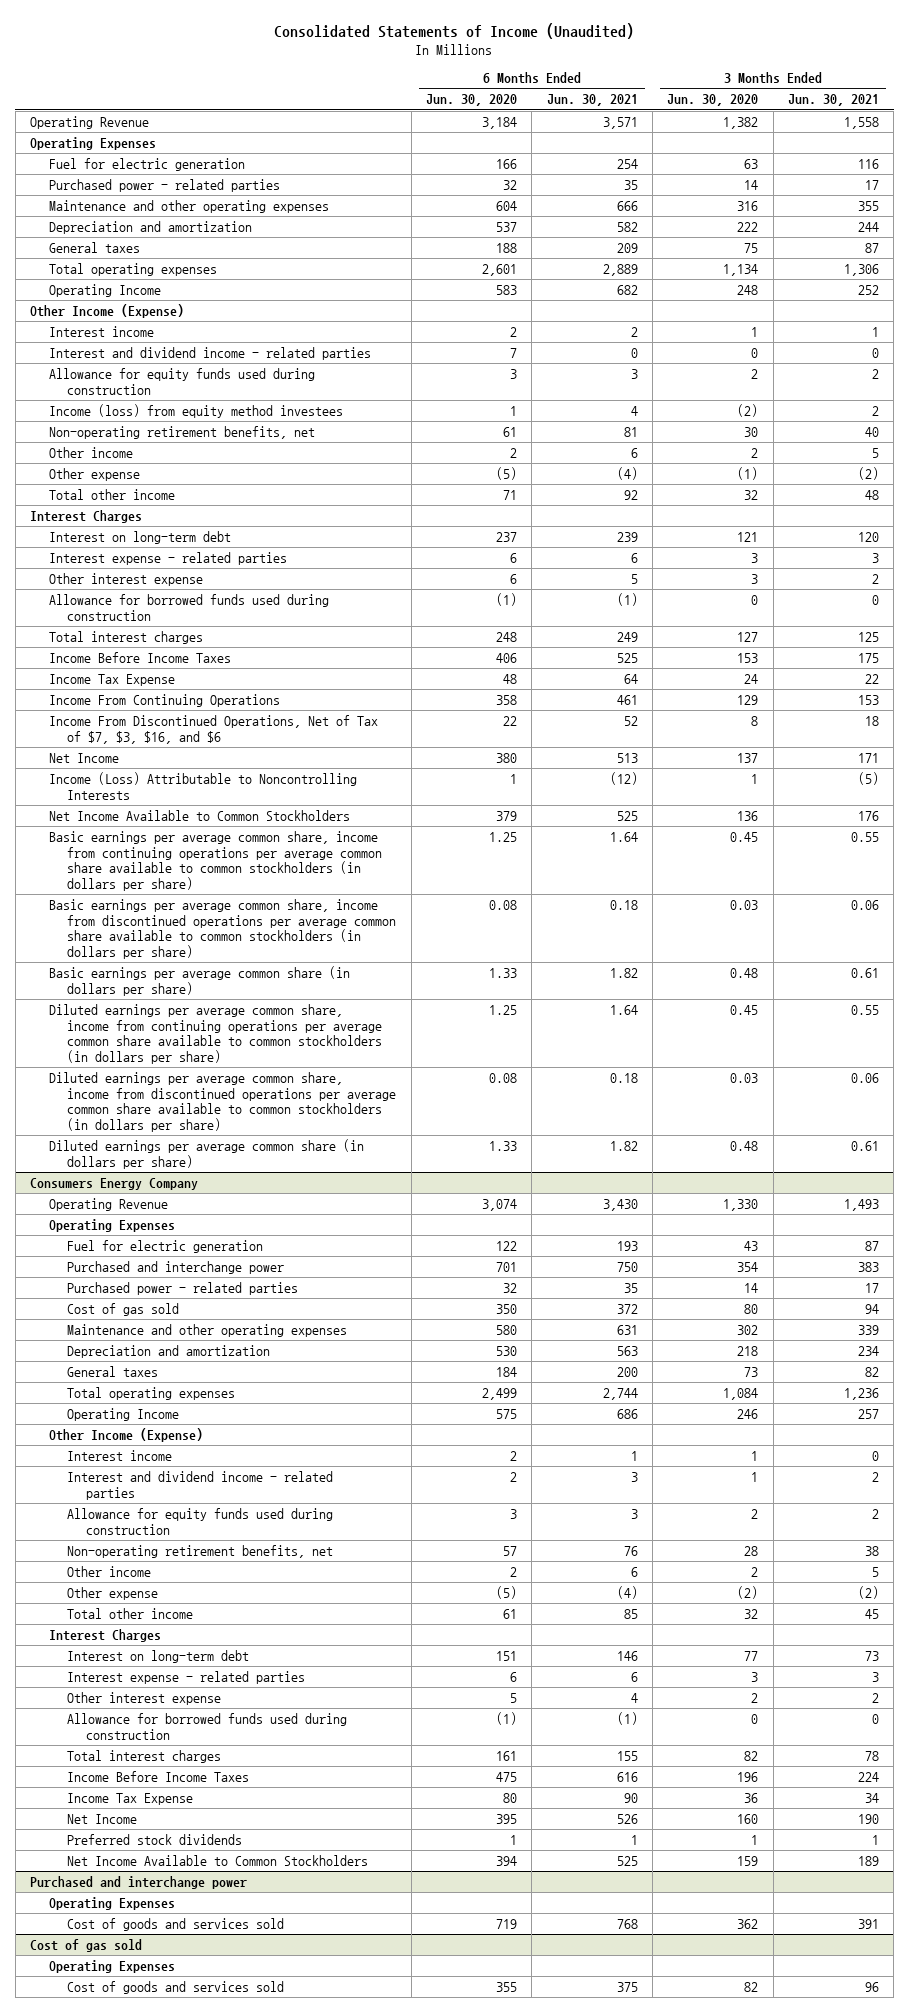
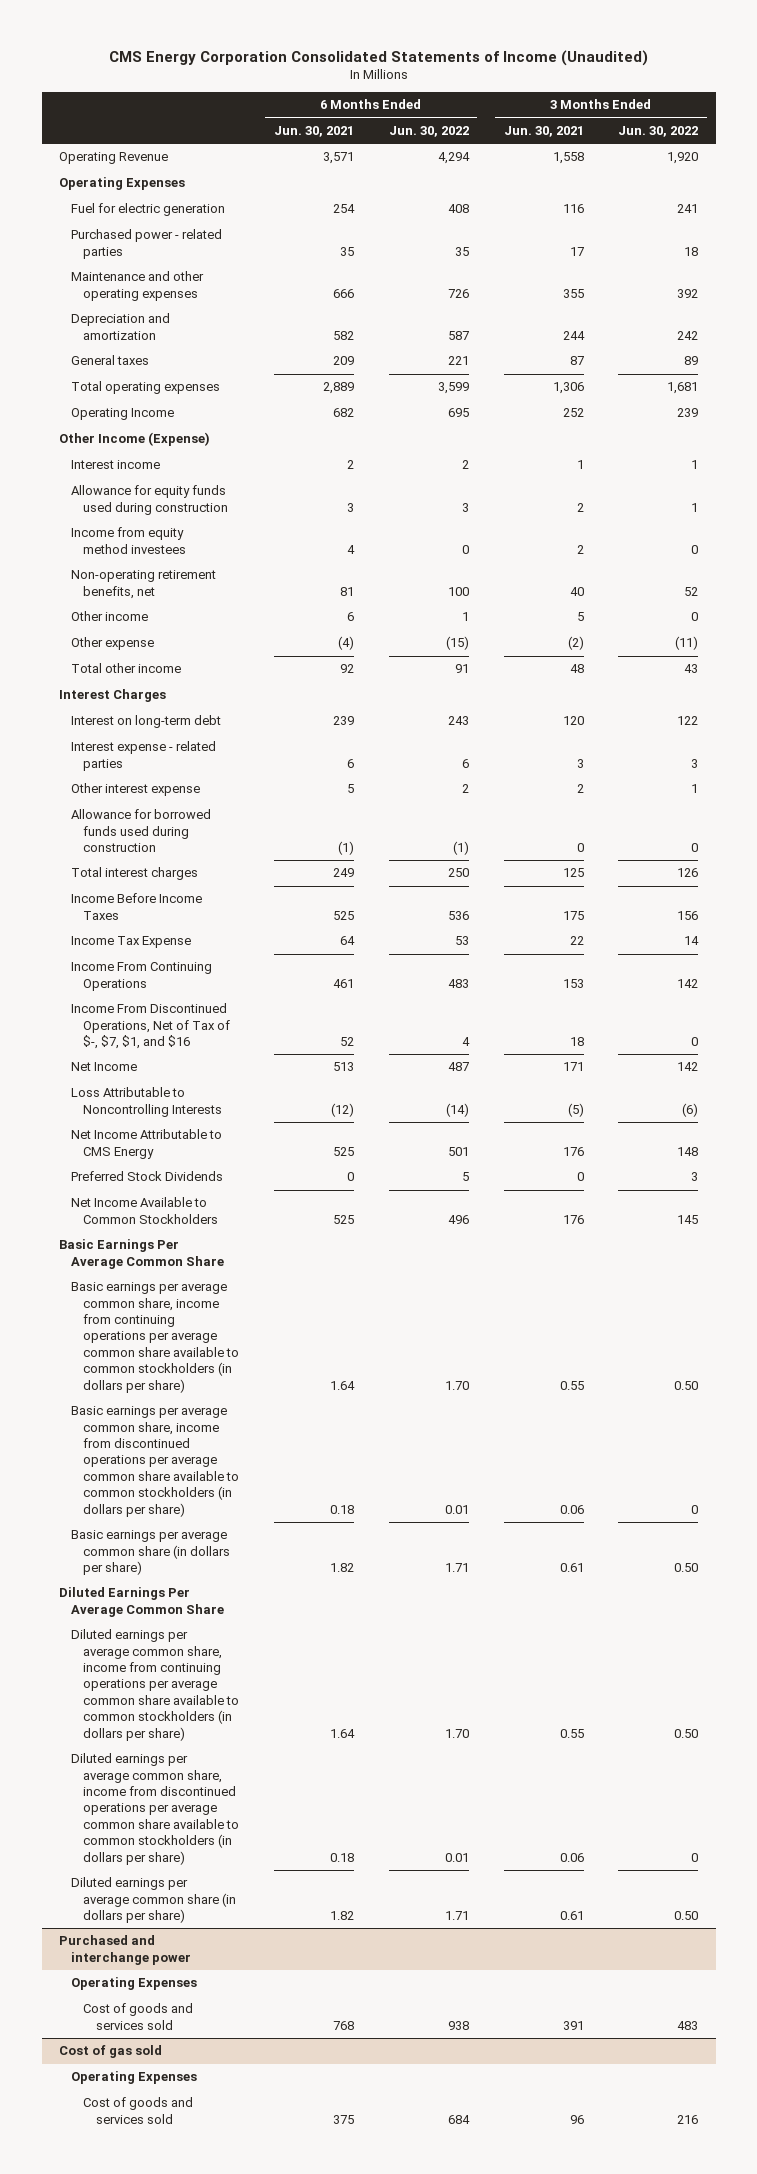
[274,23,635,40] Consolidated Statements of Income (Unaudited) -> [108,49,648,66] CMS Energy Corporation Consolidated Statements of Income (Unaudited)
[426,94,518,107] Jun. 30, 2020 -> none
[667,94,759,107] Jun. 30, 2020 -> none
none -> [388,125,469,137] Jun. 30, 2022
none -> [618,125,699,137] Jun. 30, 2022
[48,346,371,360] Interest and dividend income - related parties -> none
[48,403,343,418] Income (loss) from equity method investees -> [71,527,187,554] Income from equity method investees
[48,714,378,744] Income From Discontinued Operations, Net of Tax of $7, $3, $16, and $6 -> [71,1003,231,1050] Income From Discontinued Operations, Net of Tax of $-, $7, $1, and $16
[48,771,357,800] Income (Loss) Attributable to Noncontrolling Interests -> [71,1087,223,1117] Loss Attributable to Noncontrolling Interests
none -> [71,1129,223,1159] Net Income Attributable to CMS Energy
none -> [71,1171,224,1182] Preferred Stock Dividends
none -> [59,1239,225,1269] Basic Earnings Per Average Common Share
none -> [59,1587,225,1617] Diluted Earnings Per Average Common Share
[30,1177,199,1190] Consumers Energy Company -> none
[48,1197,168,1211] Operating Revenue -> none
[48,1218,175,1232] Operating Expenses -> none
[67,1239,264,1253] Fuel for electric generation -> none
[67,1260,285,1274] Purchased and interchange power -> none
[67,1281,299,1295] Purchased power - related parties -> none
[67,1302,180,1316] Cost of gas sold -> none
[67,1323,348,1337] Maintenance and other operating expenses -> none
[67,1344,271,1358] Depreciation and amortization -> none
[67,1365,159,1377] General taxes -> none
[67,1386,236,1400] Total operating expenses -> none
[67,1407,180,1421] Operating Income -> none
[48,1427,203,1442] Other Income (Expense) -> none
[67,1449,173,1461] Interest income -> none
[67,1470,334,1500] Interest and dividend income - related parties -> none
[67,1507,334,1535] Allowance for equity funds used during construction -> none
[67,1544,334,1558] Non-operating retirement benefits, net -> none
[67,1565,152,1577] Other income -> none
[67,1586,159,1600] Other expense -> none
[67,1607,194,1619] Total other income -> none
[48,1628,161,1642] Interest Charges -> none
[67,1649,250,1663] Interest on long-term debt -> none
[67,1670,306,1684] Interest expense - related parties -> none
[67,1691,222,1705] Other interest expense -> none
[67,1712,348,1740] Allowance for borrowed funds used during construction -> none
[67,1749,222,1763] Total interest charges -> none
[67,1770,250,1782] Income Before Income Taxes -> none
[67,1792,194,1805] Income Tax Expense -> none
[67,1813,138,1824] Net Income -> none
[67,1833,243,1845] Preferred stock dividends -> none
[67,1854,369,1866] Net Income Available to Common Stockholders -> none

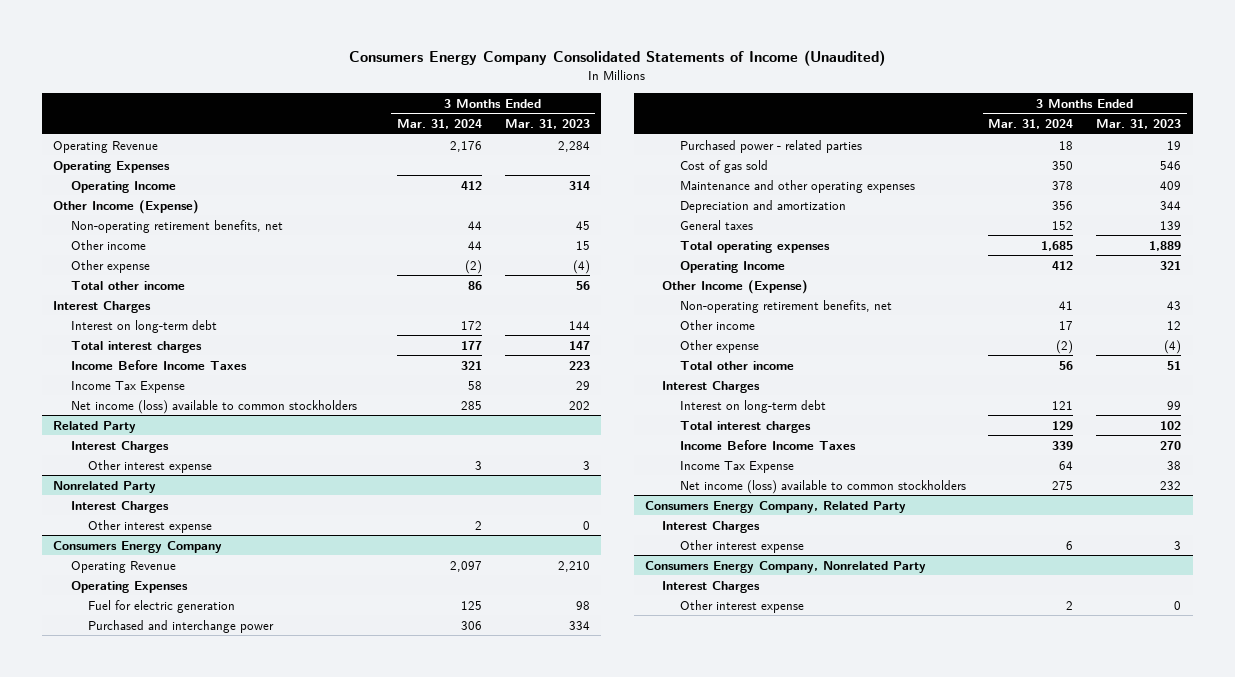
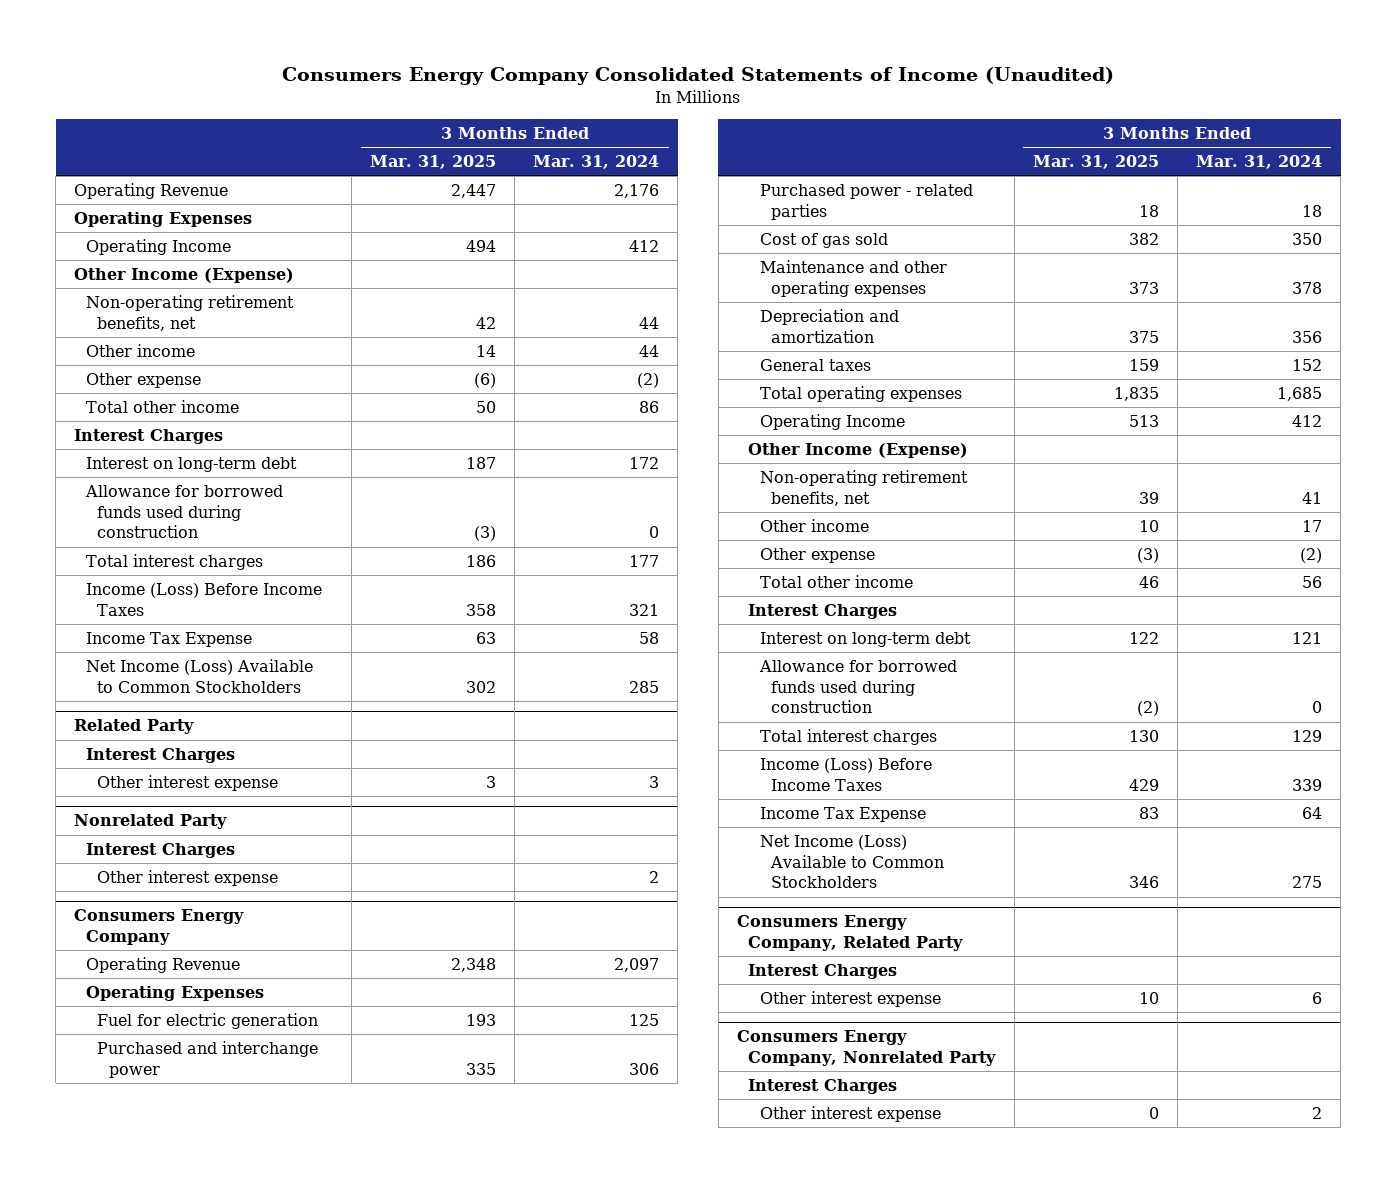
[504,119,590,130] Mar. 31, 2023 -> none
none -> [369,155,496,170] Mar. 31, 2025
none -> [84,485,283,539] Allowance for borrowed funds used during construction
[70,359,247,370] Income Before Income Taxes -> [85,583,322,616] Income (Loss) Before Income Taxes
[70,399,357,414] Net income (loss) available to common stockholders -> [85,659,313,693] Net Income (Loss) Available to Common Stockholders
none -> [758,660,957,714] Allowance for borrowed funds used during construction
[679,439,856,450] Income Before Income Taxes -> [759,758,932,791] Income (Loss) Before Income Taxes
[679,479,966,494] Net income (loss) available to common stockholders -> [759,835,945,889] Net Income (Loss) Available to Common Stockholders

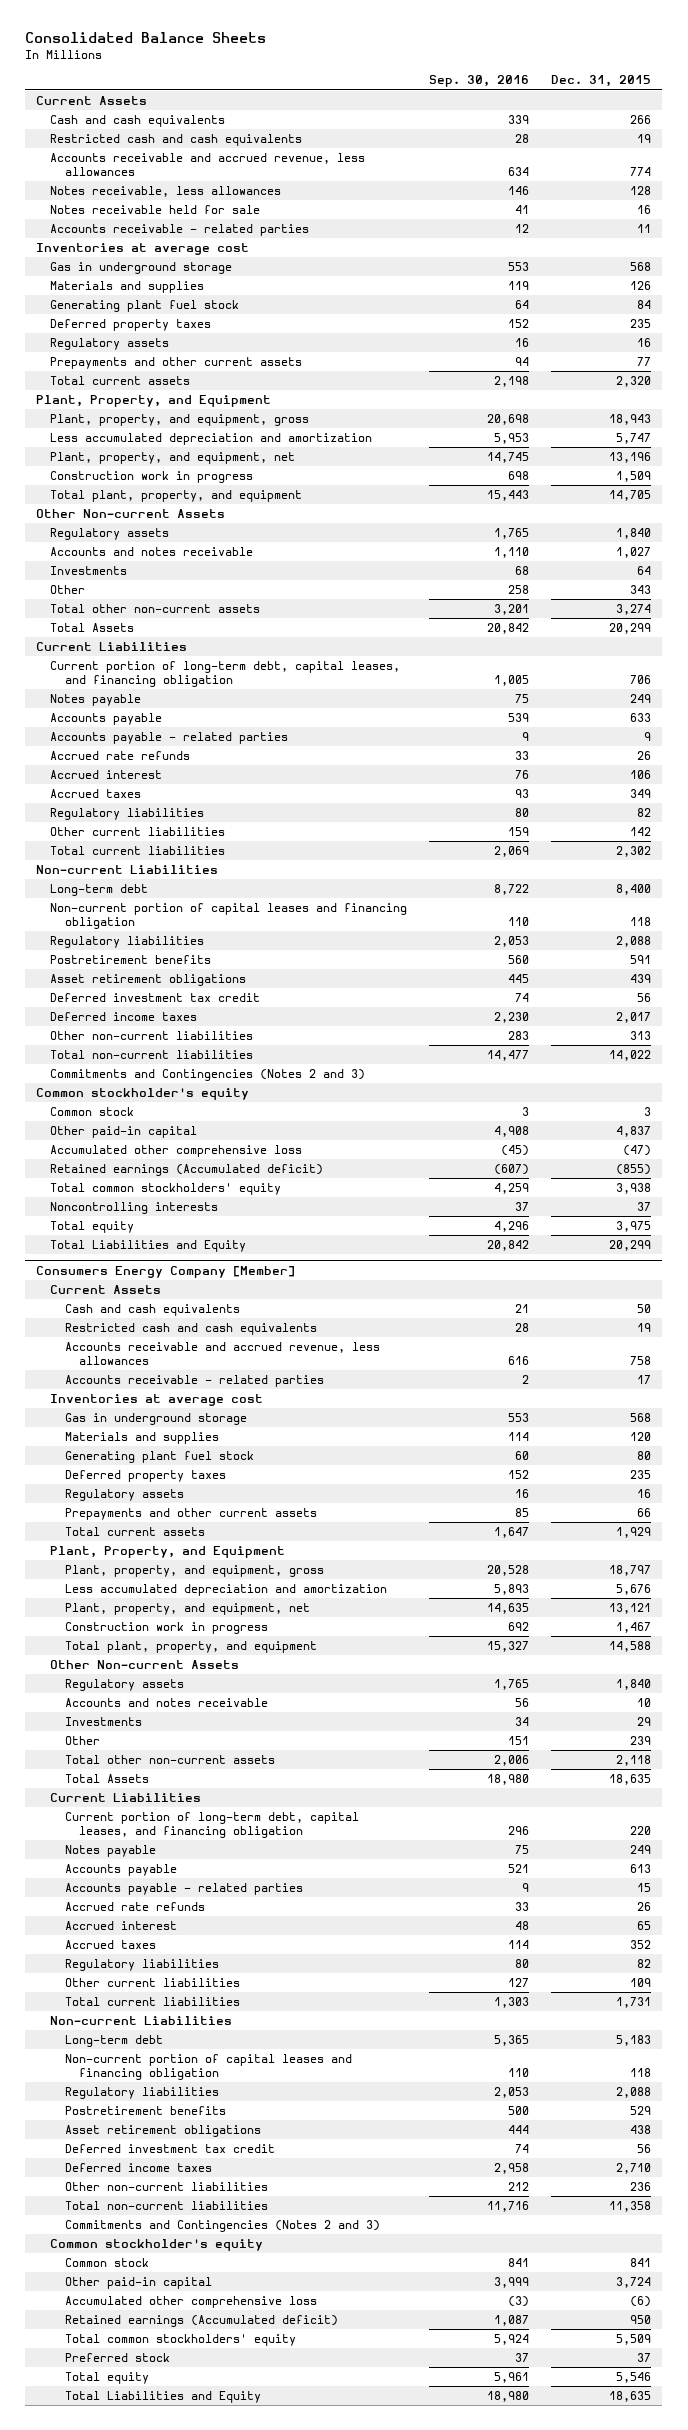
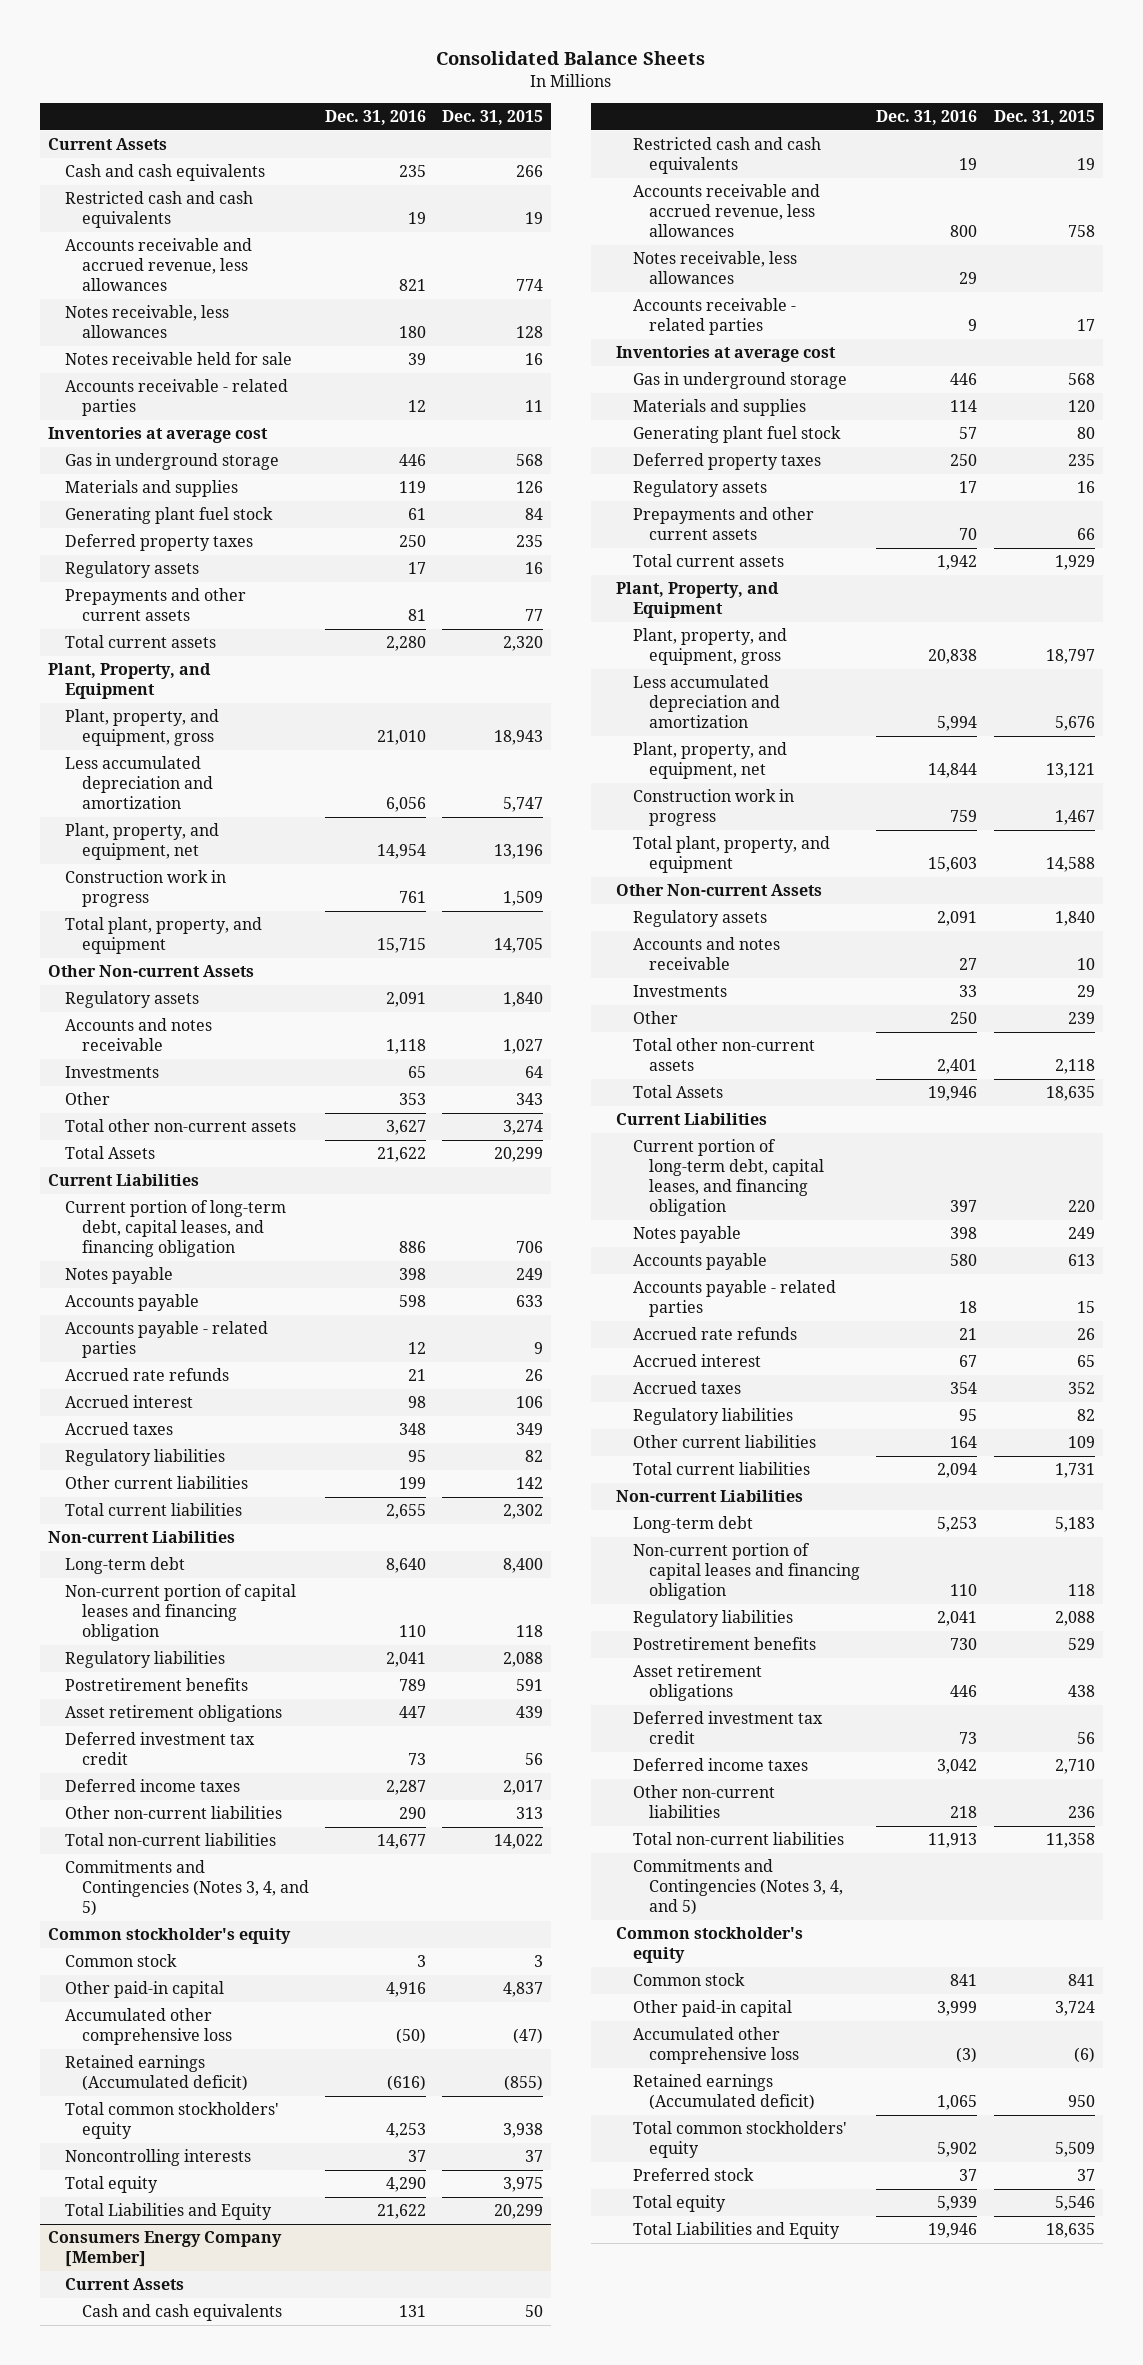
[429,75,530,88] Sep. 30, 2016 -> none
none -> [325,110,427,126] Dec. 31, 2016
[50,1069,366,1082] Commitments and Contingencies (Notes 2 and 3) -> [65,1860,309,1917] Commitments and Contingencies (Notes 3, 4, and 5)
none -> [632,251,797,285] Notes receivable, less allowances
[64,2220,380,2233] Commitments and Contingencies (Notes 2 and 3) -> [632,1859,844,1916] Commitments and Contingencies (Notes 3, 4, and 5)

